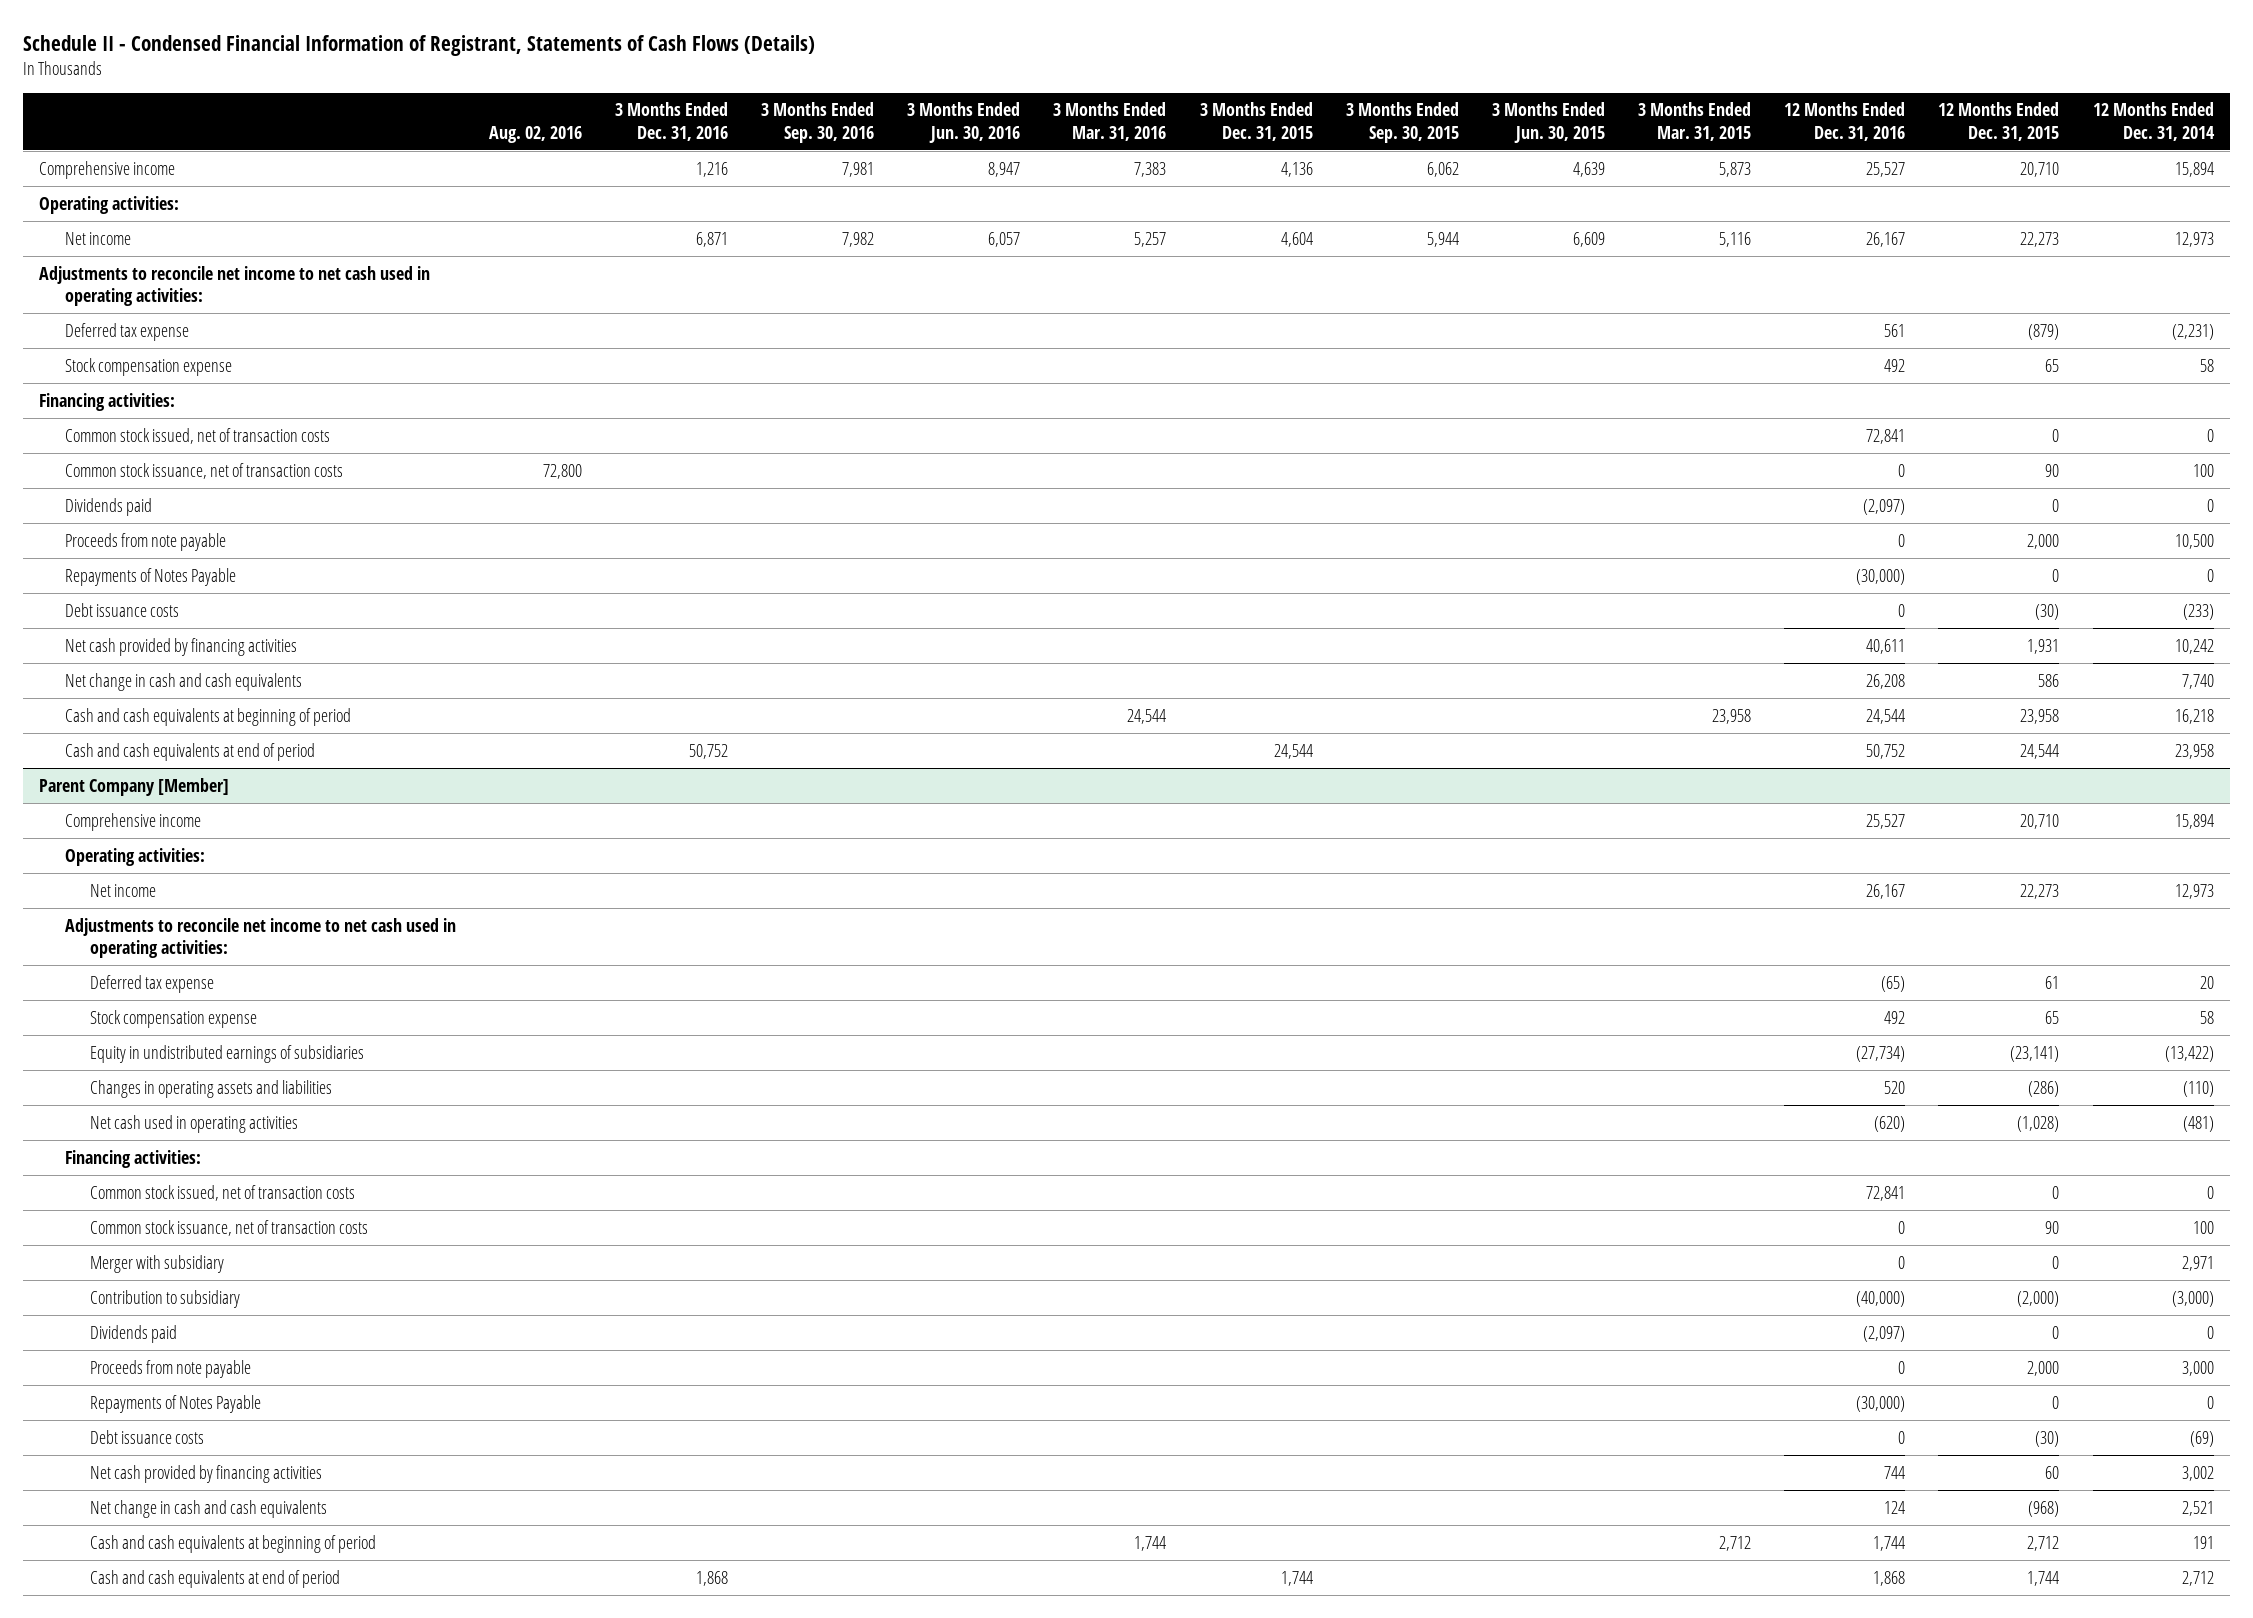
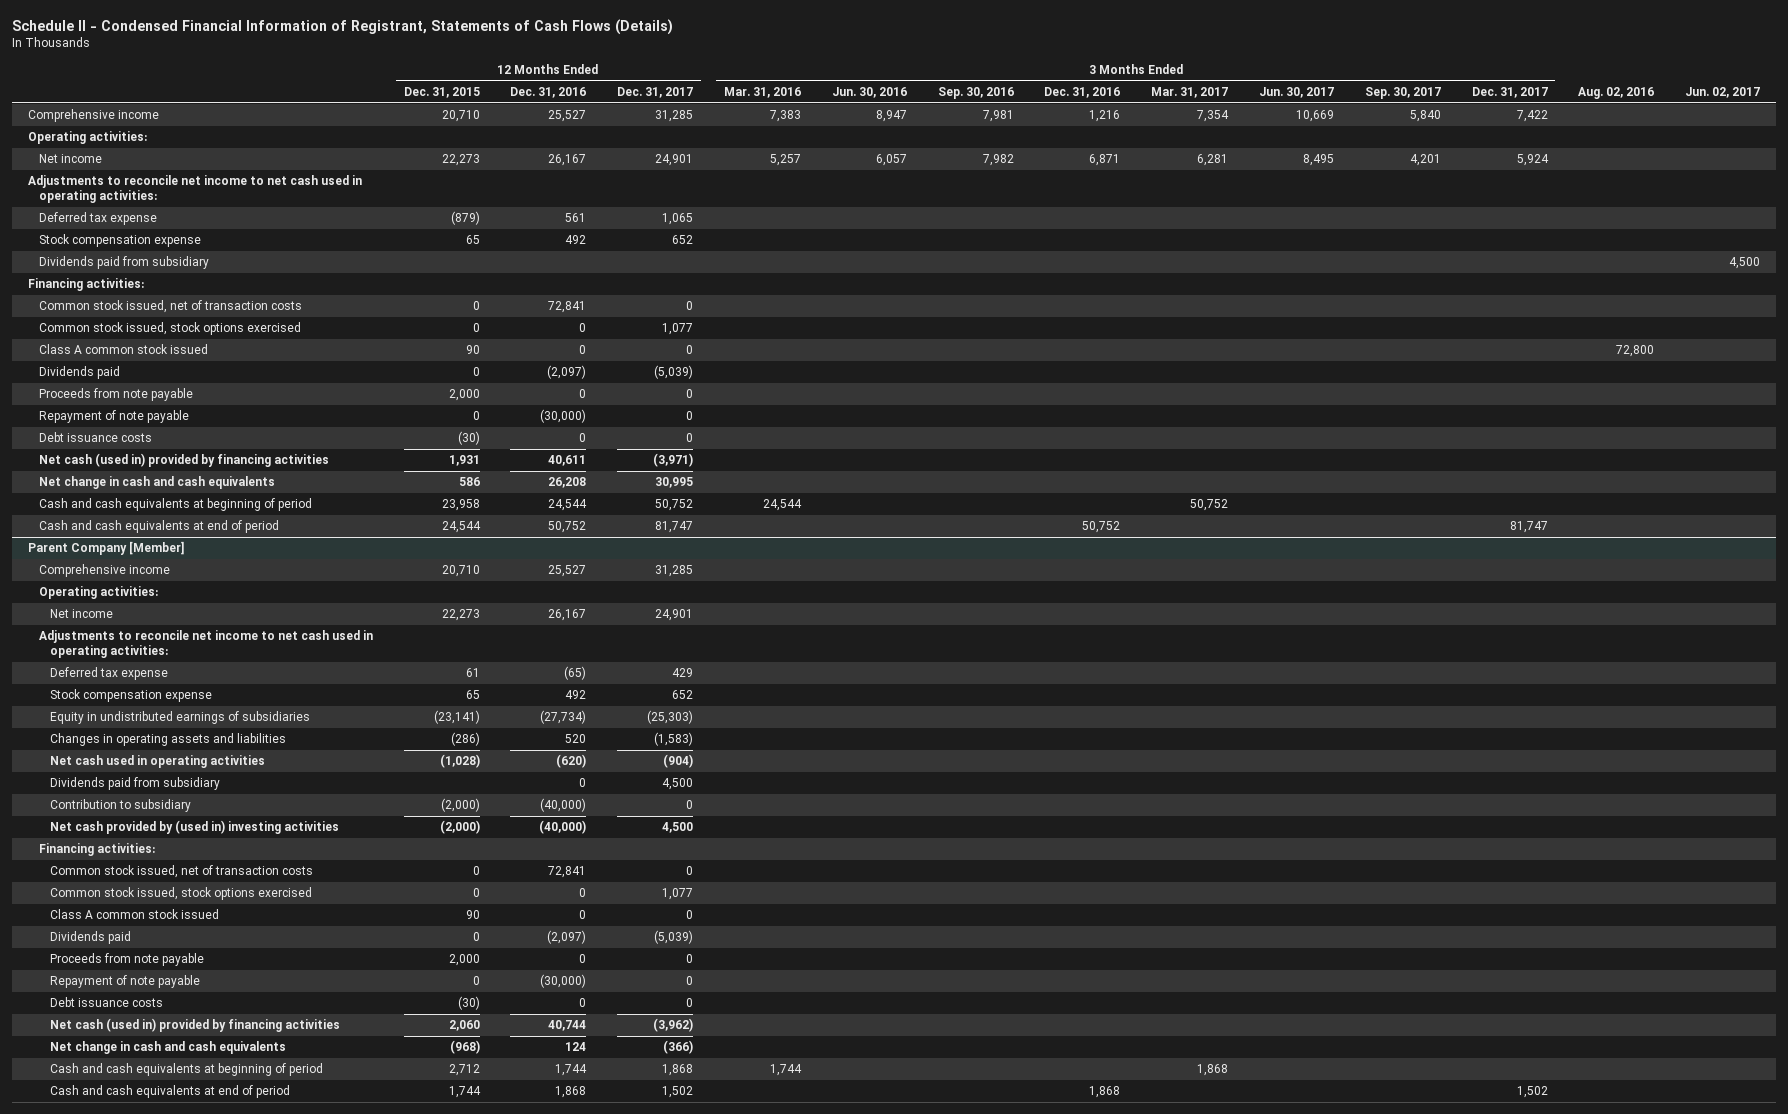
[1199,102,1313,141] 3 Months Ended Dec. 31, 2015 -> none
[1345,102,1459,143] 3 Months Ended Sep. 30, 2015 -> none
[1491,102,1605,143] 3 Months Ended Jun. 30, 2015 -> none
[1638,102,1752,141] 3 Months Ended Mar. 31, 2015 -> none
[2092,102,2215,141] 12 Months Ended Dec. 31, 2014 -> none
none -> [617,86,694,98] Dec. 31, 2017
none -> [1151,86,1229,98] Mar. 31, 2017
none -> [1259,86,1335,98] Jun. 30, 2017
none -> [1364,86,1441,99] Sep. 30, 2017
none -> [1471,86,1548,98] Dec. 31, 2017
none -> [1685,86,1761,98] Jun. 02, 2017
none -> [38,256,209,270] Dividends paid from subsidiary
none -> [38,322,301,336] Common stock issued, stock options exercised
[64,462,343,479] Common stock issuance, net of transaction costs -> [38,344,208,355] Class A common stock issued
[64,567,236,586] Repayments of Notes Payable -> [38,410,189,424] Repayment of note payable
[64,637,297,656] Net cash provided by financing activities -> [38,453,329,468] Net cash (used in) provided by financing activities
none -> [49,777,220,791] Dividends paid from subsidiary
[89,1289,240,1308] Contribution to subsidiary -> [49,799,191,813] Contribution to subsidiary
none -> [49,820,339,835] Net cash provided by (used in) investing activities
[89,1254,224,1273] Merger with subsidiary -> none
none -> [49,887,312,901] Common stock issued, stock options exercised
[89,1219,368,1236] Common stock issuance, net of transaction costs -> [49,909,219,920] Class A common stock issued
[89,1394,261,1413] Repayments of Notes Payable -> [49,975,200,989] Repayment of note payable
[89,1464,322,1483] Net cash provided by financing activities -> [49,1018,340,1033] Net cash (used in) provided by financing activities
[1884,1465,1906,1479] 744 -> [548,1020,587,1032] 40,744
[2045,1465,2060,1479] 60 -> [448,1020,480,1032] 2,060

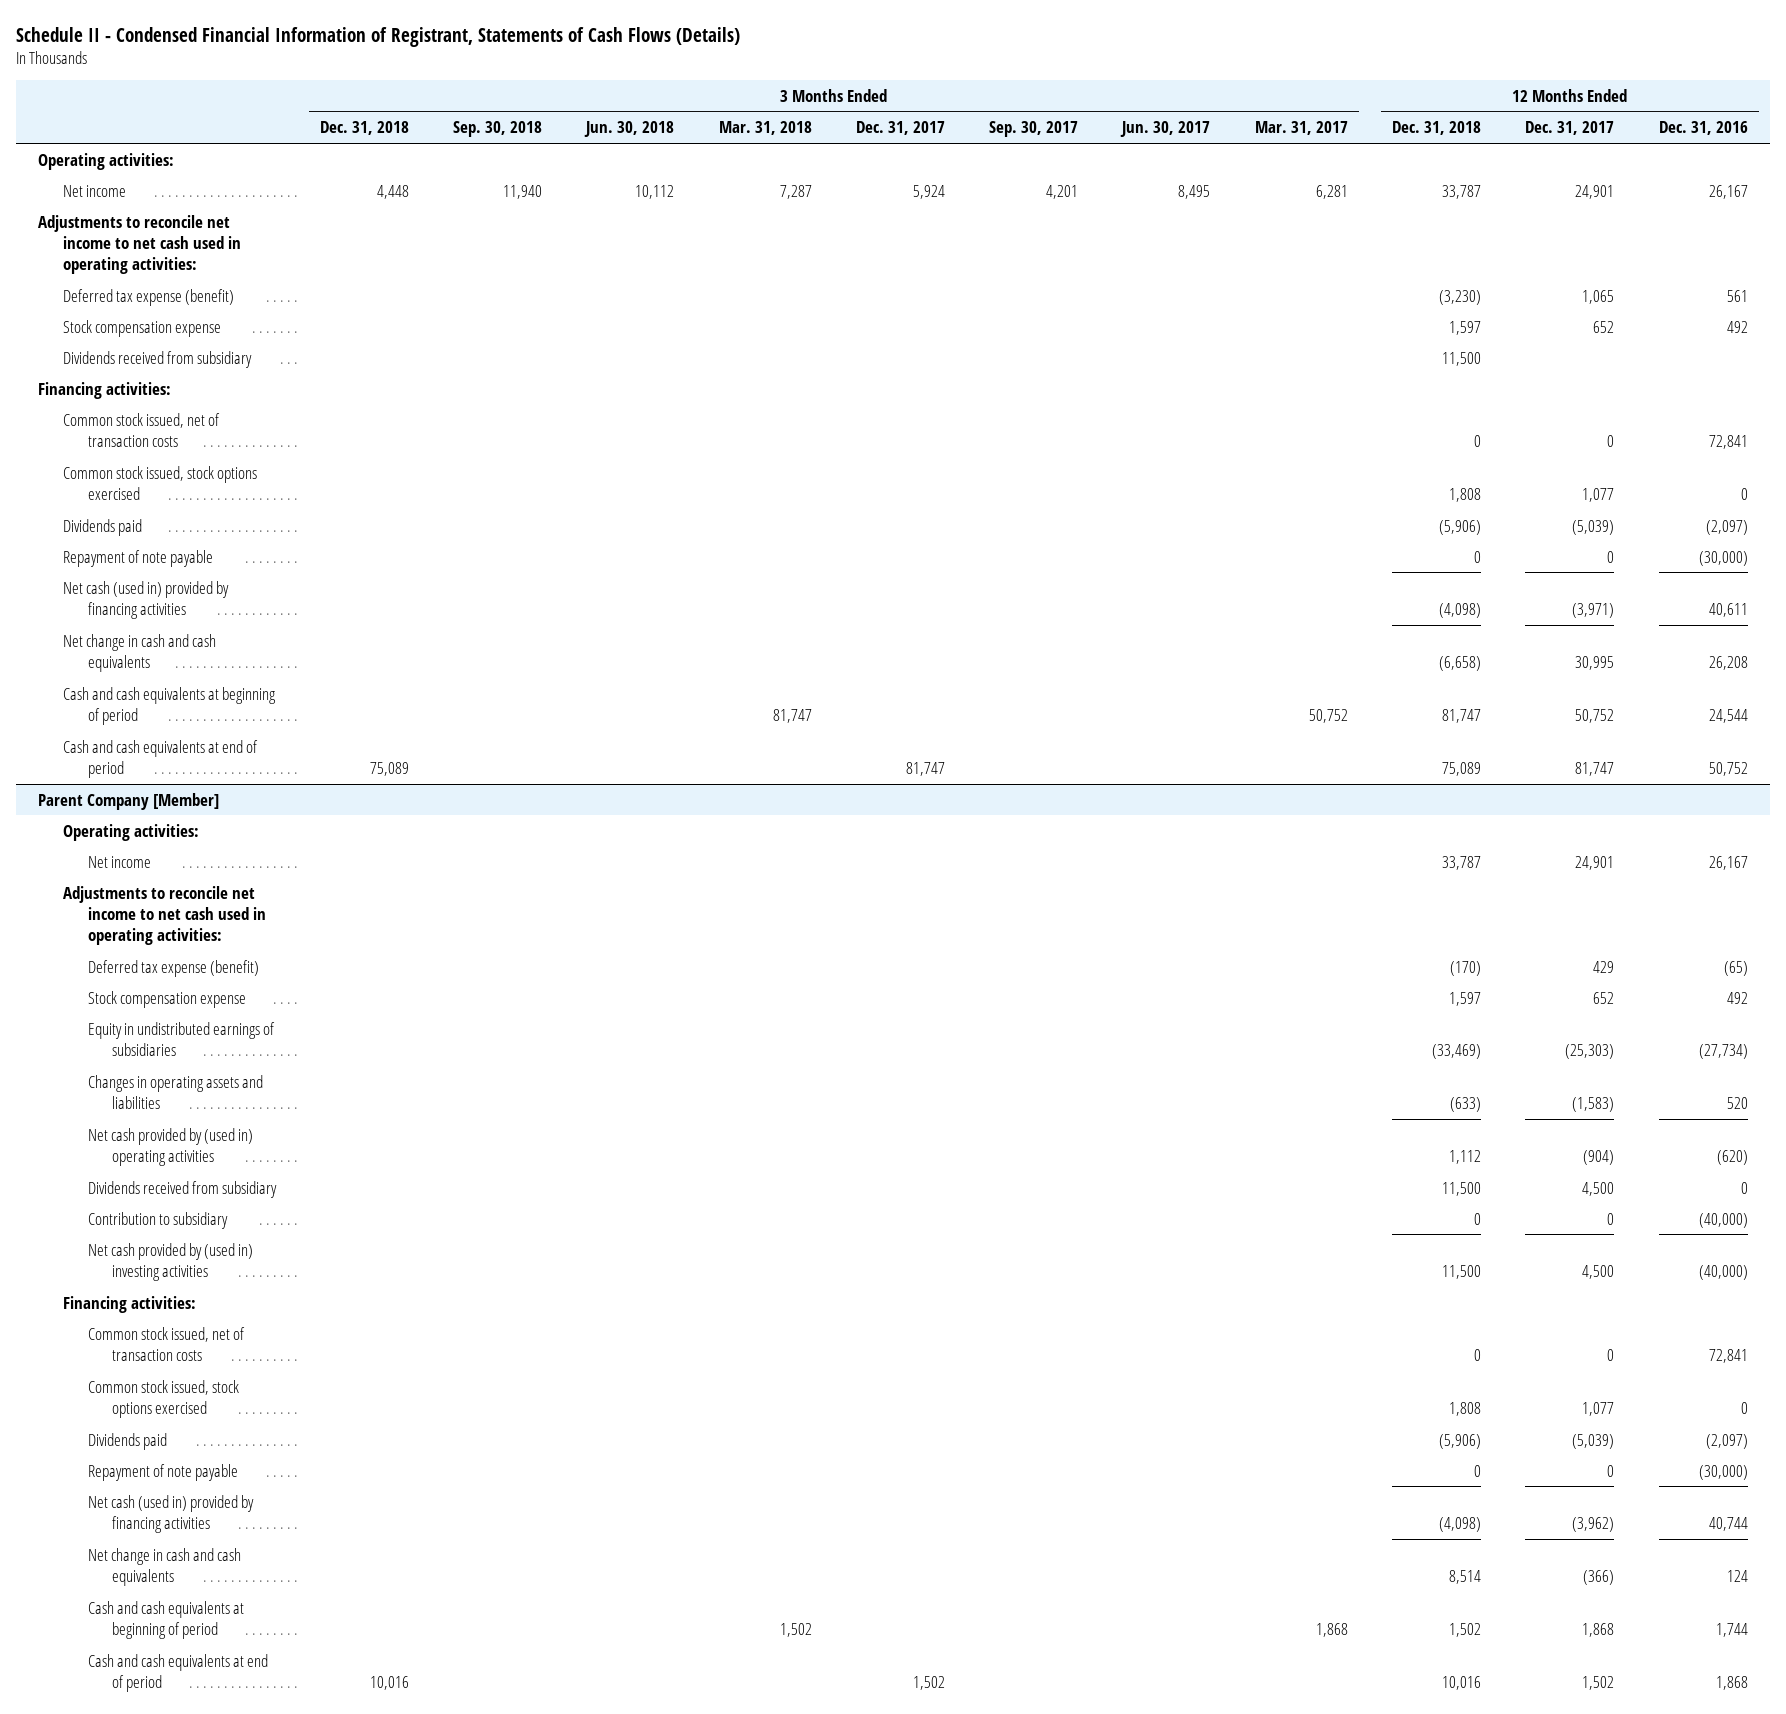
[403,86,480,98] Dec. 31, 2015 -> none
[723,86,801,98] Mar. 31, 2016 -> none
[831,86,907,98] Jun. 30, 2016 -> none
[937,86,1014,99] Sep. 30, 2016 -> none
[1044,86,1121,98] Dec. 31, 2016 -> none
[1578,86,1655,99] Aug. 02, 2016 -> none
[1685,86,1761,98] Jun. 02, 2017 -> none
none -> [319,121,409,136] Dec. 31, 2018
none -> [453,121,543,138] Sep. 30, 2018
none -> [584,121,675,138] Jun. 30, 2018
none -> [718,121,812,136] Mar. 31, 2018
none -> [1391,121,1481,136] Dec. 31, 2018
[27,109,159,123] Comprehensive income -> none
[38,212,157,226] Deferred tax expense -> [62,288,234,306] Deferred tax expense (benefit)
[38,256,209,270] Dividends paid from subsidiary -> [62,350,252,368] Dividends received from subsidiary
[38,344,208,355] Class A common stock issued -> none
[38,388,193,402] Proceeds from note payable -> none
[38,432,152,443] Debt issuance costs -> none
[38,564,170,578] Comprehensive income -> none
[49,667,168,681] Deferred tax expense -> [87,959,259,977] Deferred tax expense (benefit)
[49,755,265,769] Net cash used in operating activities -> [87,1127,253,1166] Net cash provided by (used in) operating activities
[49,777,220,791] Dividends paid from subsidiary -> [87,1180,277,1198] Dividends received from subsidiary
[49,909,219,920] Class A common stock issued -> none
[49,953,204,967] Proceeds from note payable -> none
[49,997,163,1008] Debt issuance costs -> none

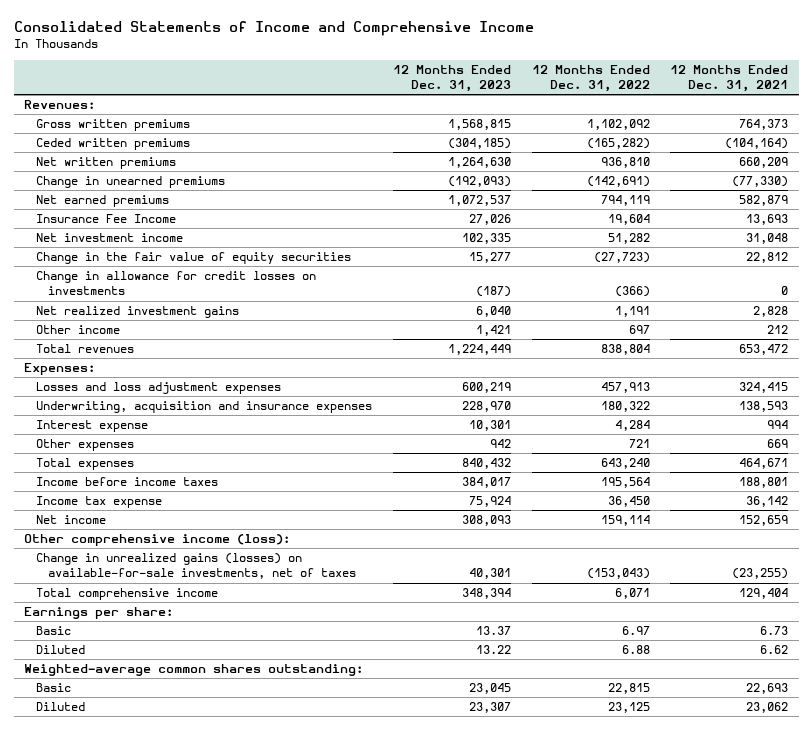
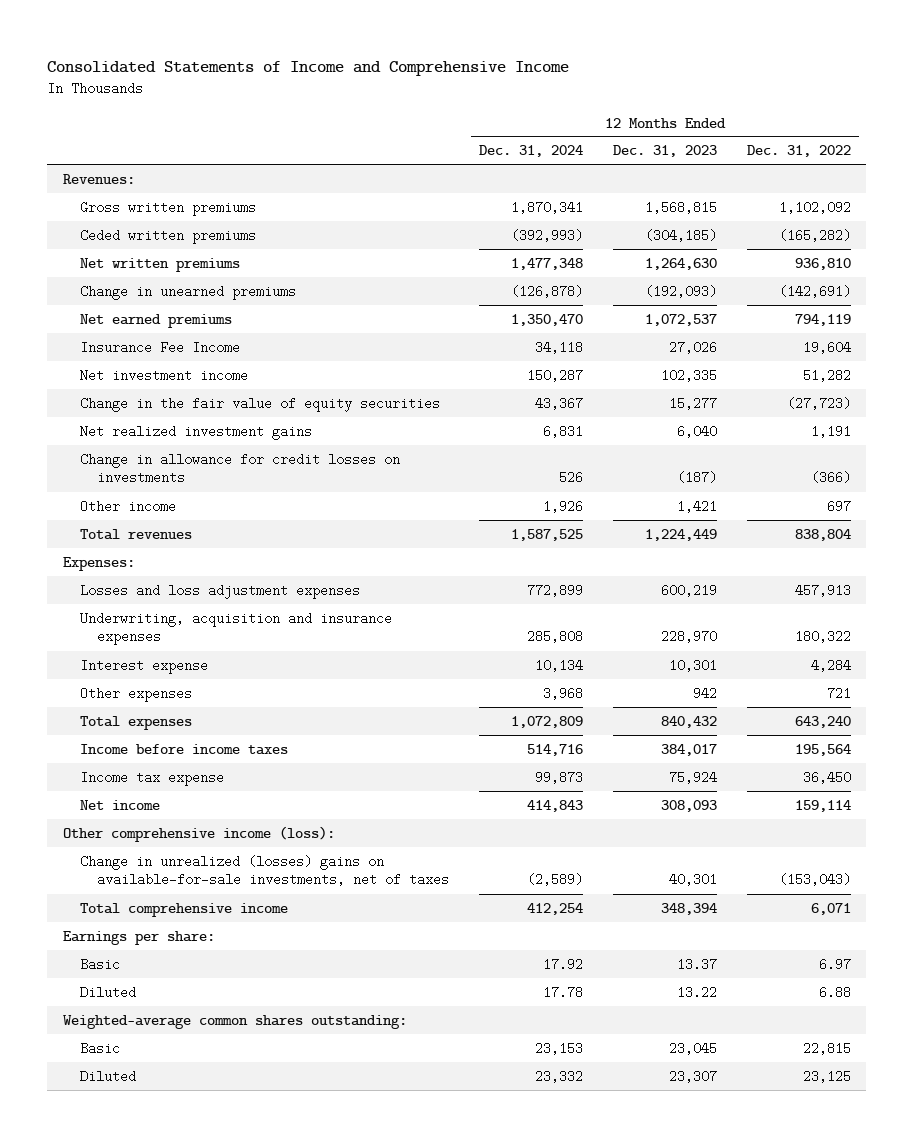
[670,65,789,93] 12 Months Ended Dec. 31, 2021 -> none
none -> [478,145,583,158] Dec. 31, 2024
[36,271,317,296] Change in allowance for credit losses on investments -> [79,452,400,485] Change in allowance for credit losses on investments
[36,553,357,580] Change in unrealized gains (losses) on available-for-sale investments, net of taxes -> [79,854,449,887] Change in unrealized (losses) gains on available-for-sale investments, net of taxes

